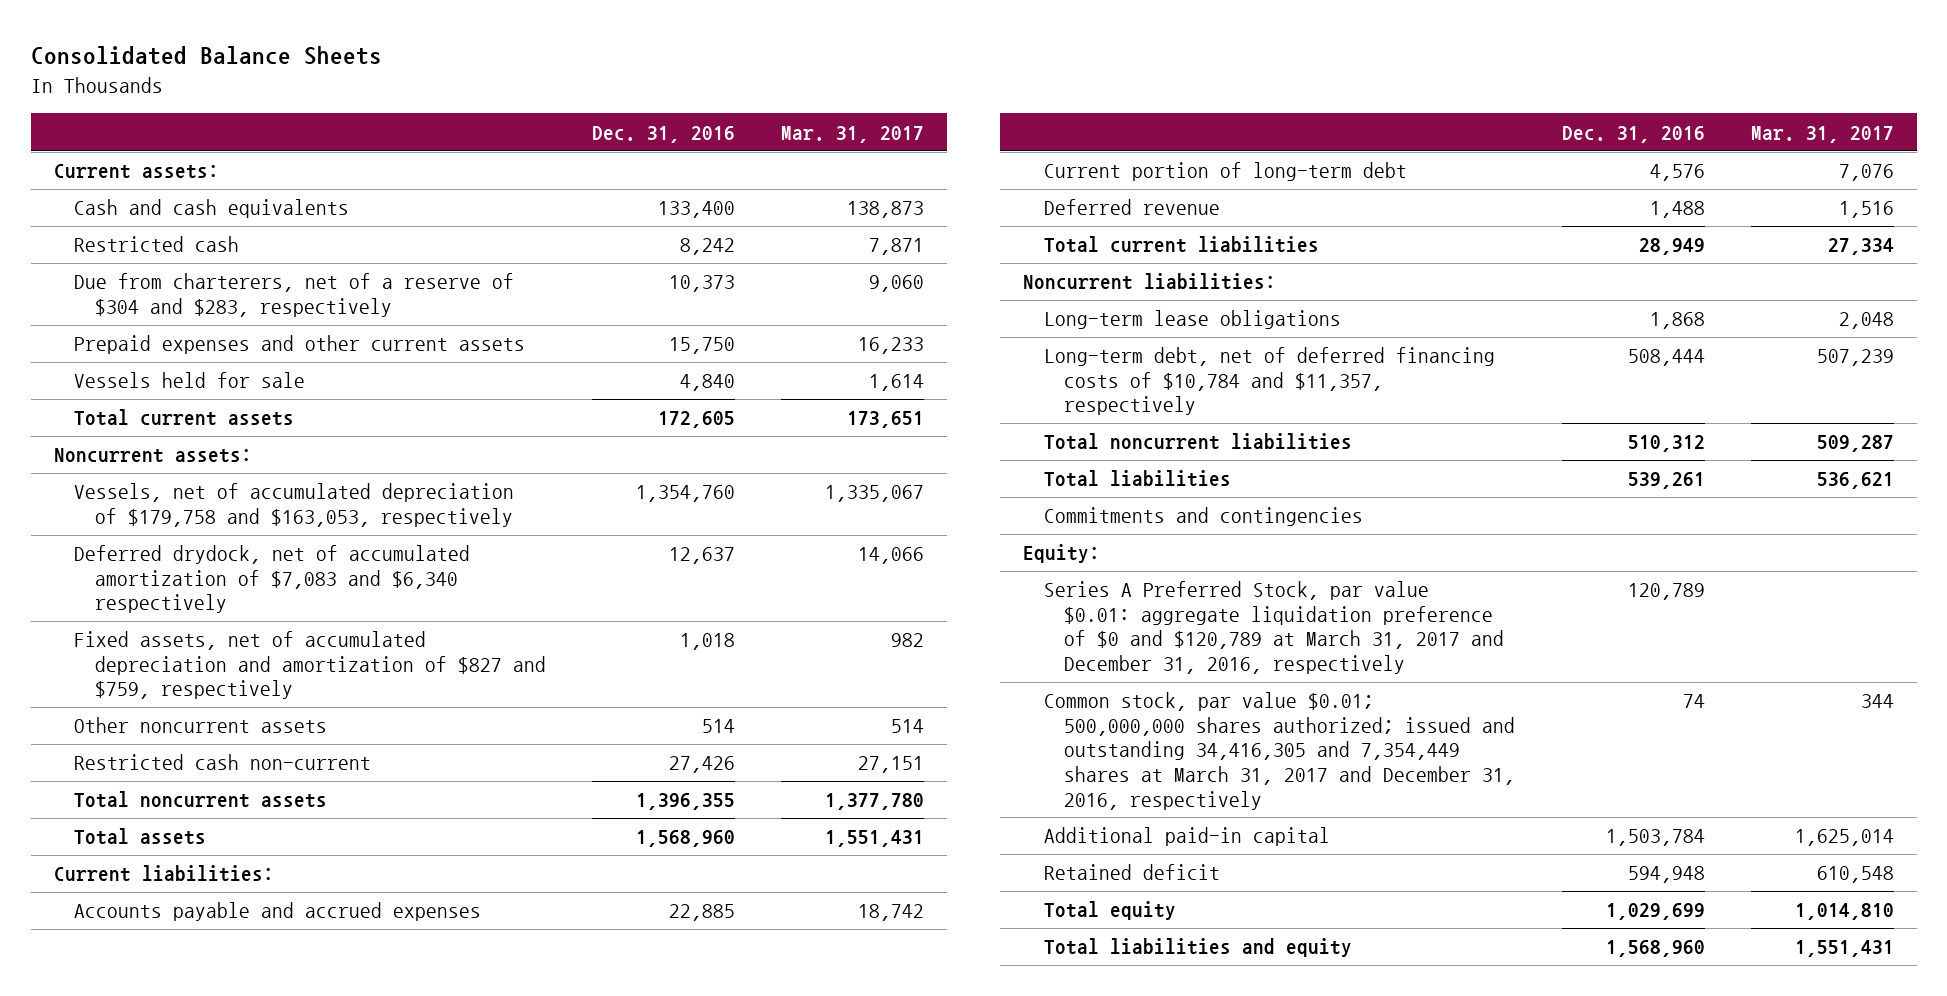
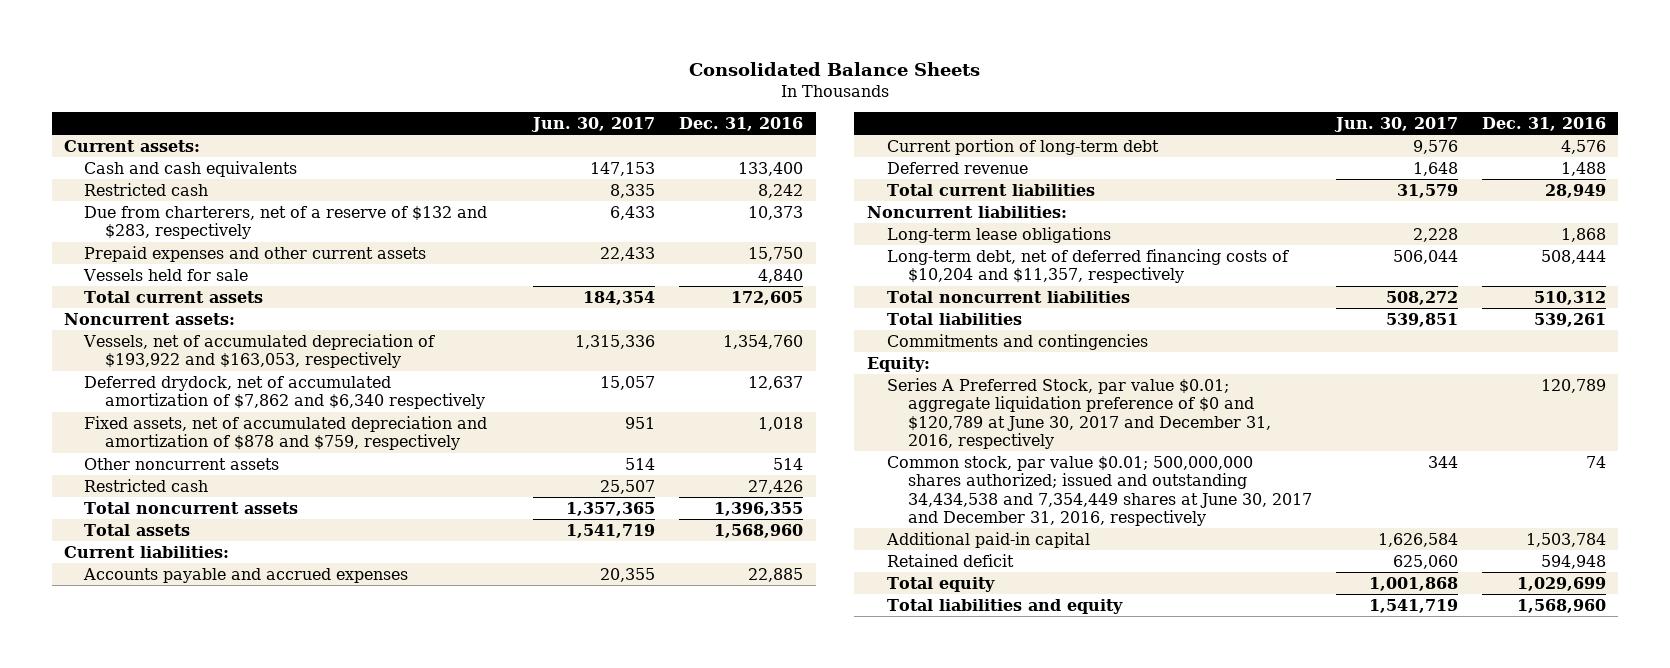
[781,125,925,143] Mar. 31, 2017 -> none
none -> [531,117,656,133] Jun. 30, 2017
[74,273,515,317] Due from charterers, net of a reserve of $304 and $283, respectively -> [84,205,488,240] Due from charterers, net of a reserve of $132 and $283, respectively
[74,483,515,527] Vessels, net of accumulated depreciation of $179,758 and $163,053, respectively -> [83,333,436,369] Vessels, net of accumulated depreciation of $193,922 and $163,053, respectively
[74,545,471,614] Deferred drydock, net of accumulated amortization of $7,083 and $6,340 respectively -> [84,375,485,410] Deferred drydock, net of accumulated amortization of $7,862 and $6,340 respectively
[74,631,546,700] Fixed assets, net of accumulated depreciation and amortization of $827 and $759, respectively -> [84,415,488,451] Fixed assets, net of accumulated depreciation and amortization of $878 and $759, respectively
[74,754,372,771] Restricted cash non-current -> [84,478,209,492] Restricted cash
[1043,347,1495,416] Long-term debt, net of deferred financing costs of $10,784 and $11,357, respectively -> [887,248,1290,284] Long-term debt, net of deferred financing costs of $10,204 and $11,357, respectively
[1043,581,1505,675] Series A Preferred Stock, par value $0.01: aggregate liquidation preference of $0 and $120,789 at March 31, 2017 and December 31, 2016, respectively -> [887,377,1271,450] Series A Preferred Stock, par value $0.01; aggregate liquidation preference of $0 and $120,789 at June 30, 2017 and December 31, 2016, respectively
[1043,692,1516,810] Common stock, par value $0.01; 500,000,000 shares authorized; issued and outstanding 34,416,305 and 7,354,449 shares at March 31, 2017 and December 31, 2016, respectively -> [887,455,1312,527] Common stock, par value $0.01; 500,000,000 shares authorized; issued and outstanding 34,434,538 and 7,354,449 shares at June 30, 2017 and December 31, 2016, respectively

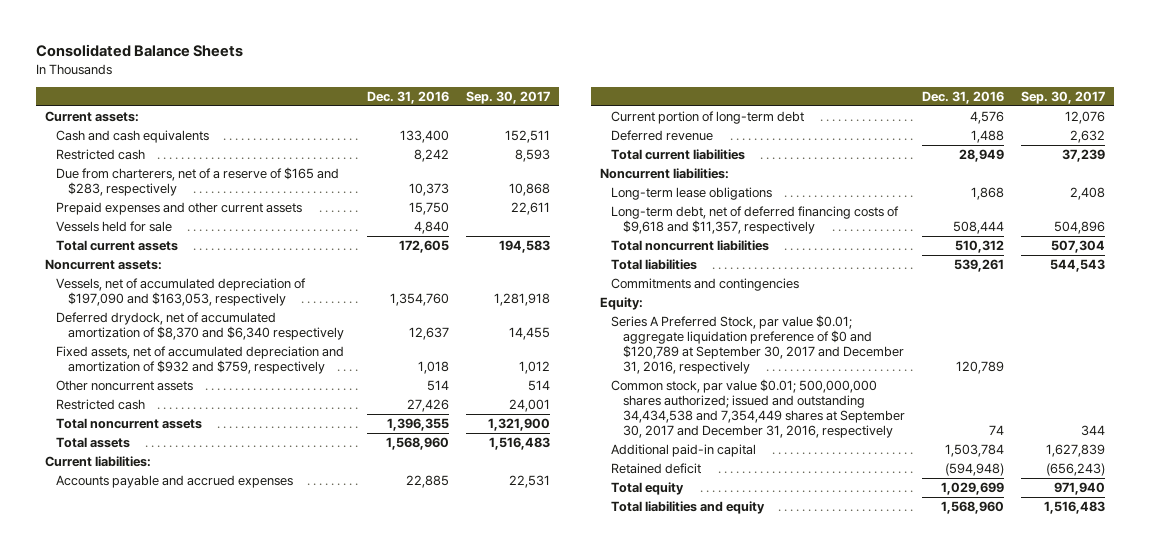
[531,117,656,133] Jun. 30, 2017 -> none
none -> [466,90,551,104] Sep. 30, 2017
[84,205,488,240] Due from charterers, net of a reserve of $132 and $283, respectively -> [56,167,340,197] Due from charterers, net of a reserve of $165 and $283, respectively
[83,333,436,369] Vessels, net of accumulated depreciation of $193,922 and $163,053, respectively -> [56,278,307,307] Vessels, net of accumulated depreciation of $197,090 and $163,053, respectively
[84,375,485,410] Deferred drydock, net of accumulated amortization of $7,862 and $6,340 respectively -> [56,312,344,341] Deferred drydock, net of accumulated amortization of $8,370 and $6,340 respectively
[84,415,488,451] Fixed assets, net of accumulated depreciation and amortization of $878 and $759, respectively -> [56,346,345,375] Fixed assets, net of accumulated depreciation and amortization of $932 and $759, respectively
[887,248,1290,284] Long-term debt, net of deferred financing costs of $10,204 and $11,357, respectively -> [611,206,900,235] Long-term debt, net of deferred financing costs of $9,618 and $11,357, respectively
[887,377,1271,450] Series A Preferred Stock, par value $0.01; aggregate liquidation preference of $0 and $120,789 at June 30, 2017 and December 31, 2016, respectively -> [611,315,904,375] Series A Preferred Stock, par value $0.01; aggregate liquidation preference of $0 and $120,789 at September 30, 2017 and December 31, 2016, respectively
[887,455,1312,527] Common stock, par value $0.01; 500,000,000 shares authorized; issued and outstanding 34,434,538 and 7,354,449 shares at June 30, 2017 and December 31, 2016, respectively -> [611,379,905,439] Common stock, par value $0.01; 500,000,000 shares authorized; issued and outstanding 34,434,538 and 7,354,449 shares at September 30, 2017 and December 31, 2016, respectively
[1541,554,1607,569] 594,948 -> [945,463,1005,477] (594,948)

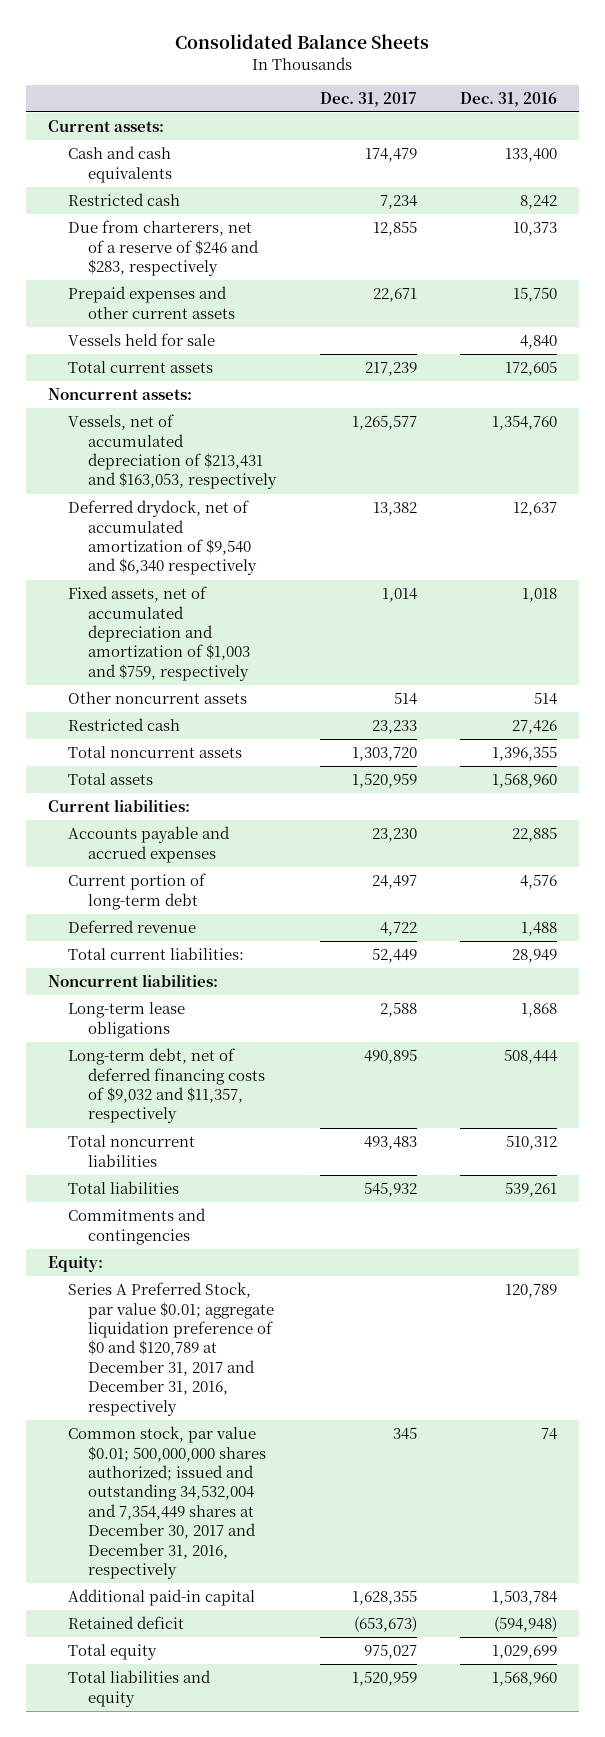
[466,90,551,104] Sep. 30, 2017 -> none
none -> [319,91,417,107] Dec. 31, 2017
[56,167,340,197] Due from charterers, net of a reserve of $165 and $283, respectively -> [67,220,260,277] Due from charterers, net of a reserve of $246 and $283, respectively
[56,278,307,307] Vessels, net of accumulated depreciation of $197,090 and $163,053, respectively -> [67,414,278,490] Vessels, net of accumulated depreciation of $213,431 and $163,053, respectively
[56,312,344,341] Deferred drydock, net of accumulated amortization of $8,370 and $6,340 respectively -> [67,500,258,576] Deferred drydock, net of accumulated amortization of $9,540 and $6,340 respectively
[56,346,345,375] Fixed assets, net of accumulated depreciation and amortization of $932 and $759, respectively -> [67,586,251,681] Fixed assets, net of accumulated depreciation and amortization of $1,003 and $759, respectively
[611,149,746,161] Total current liabilities -> [67,947,244,961] Total current liabilities:
[611,206,900,235] Long-term debt, net of deferred financing costs of $9,618 and $11,357, respectively -> [67,1048,266,1124] Long-term debt, net of deferred financing costs of $9,032 and $11,357, respectively
[611,315,904,375] Series A Preferred Stock, par value $0.01; aggregate liquidation preference of $0 and $120,789 at September 30, 2017 and December 31, 2016, respectively -> [67,1282,275,1416] Series A Preferred Stock, par value $0.01; aggregate liquidation preference of $0 and $120,789 at December 31, 2017 and December 31, 2016, respectively
[611,379,905,439] Common stock, par value $0.01; 500,000,000 shares authorized; issued and outstanding 34,434,538 and 7,354,449 shares at September 30, 2017 and December 31, 2016, respectively -> [67,1426,267,1580] Common stock, par value $0.01; 500,000,000 shares authorized; issued and outstanding 34,532,004 and 7,354,449 shares at December 30, 2017 and December 31, 2016, respectively

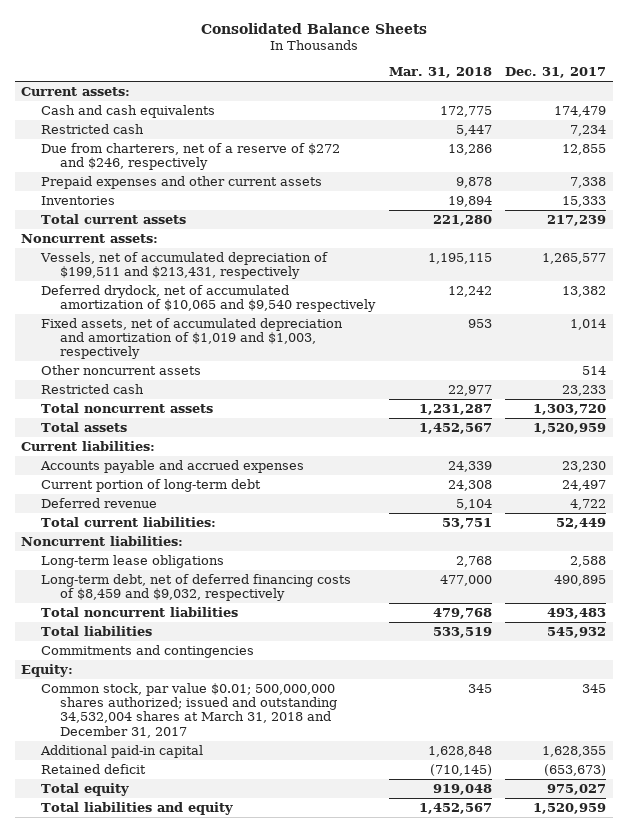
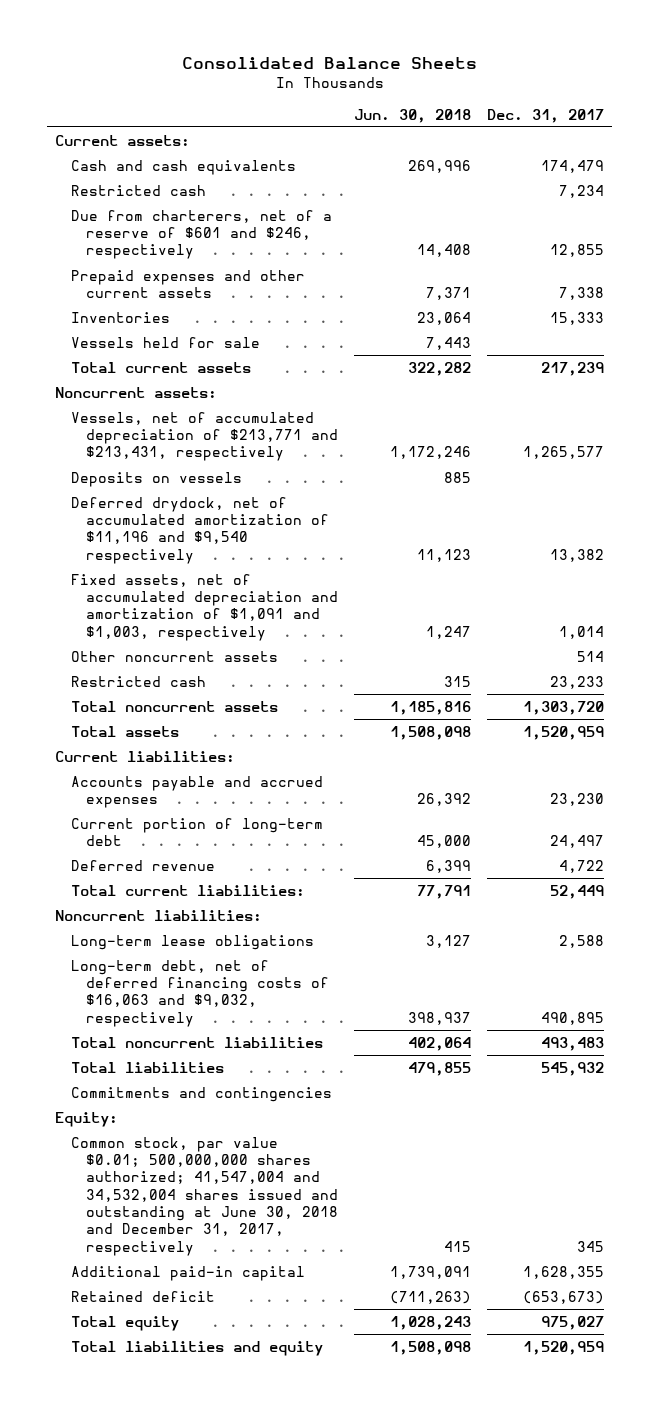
[388,67,492,79] Mar. 31, 2018 -> none
none -> [353,108,471,123] Jun. 30, 2018
[40,142,340,171] Due from charterers, net of a reserve of $272 and $246, respectively -> [70,209,332,260] Due from charterers, net of a reserve of $601 and $246, respectively
none -> [70,336,260,348] Vessels held for sale
[39,251,328,280] Vessels, net of accumulated depreciation of $199,511 and $213,431, respectively -> [70,411,338,462] Vessels, net of accumulated depreciation of $213,771 and $213,431, respectively
none -> [70,471,242,487] Deposits on vessels
[40,284,377,313] Deferred drydock, net of accumulated amortization of $10,065 and $9,540 respectively -> [70,496,329,564] Deferred drydock, net of accumulated amortization of $11,196 and $9,540 respectively
[40,317,343,360] Fixed assets, net of accumulated depreciation and amortization of $1,019 and $1,003, respectively -> [70,573,338,641] Fixed assets, net of accumulated depreciation and amortization of $1,091 and $1,003, respectively
[40,573,351,602] Long-term debt, net of deferred financing costs of $8,459 and $9,032, respectively -> [70,959,329,1027] Long-term debt, net of deferred financing costs of $16,063 and $9,032, respectively
[40,682,338,738] Common stock, par value $0.01; 500,000,000 shares authorized; issued and outstanding 34,532,004 shares at March 31, 2018 and December 31, 2017 -> [70,1136,338,1256] Common stock, par value $0.01; 500,000,000 shares authorized; 41,547,004 and 34,532,004 shares issued and outstanding at June 30, 2018 and December 31, 2017, respectively

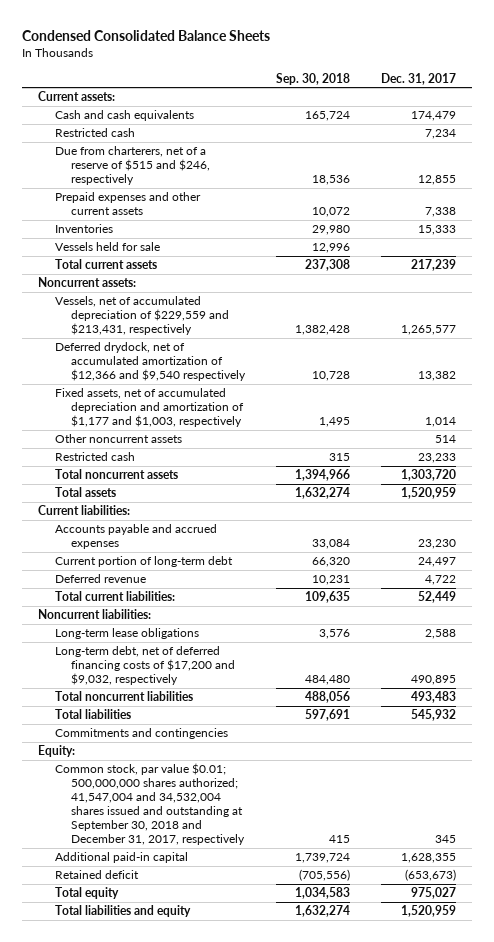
[181,56,477,69] Consolidated Balance Sheets -> [22,29,271,41] Condensed Consolidated Balance Sheets
[353,108,471,123] Jun. 30, 2018 -> none
none -> [276,72,351,85] Sep. 30, 2018
[70,209,332,260] Due from charterers, net of a reserve of $601 and $246, respectively -> [54,146,211,186] Due from charterers, net of a reserve of $515 and $246, respectively
[70,471,242,487] Deposits on vessels -> none
[70,411,338,462] Vessels, net of accumulated depreciation of $213,771 and $213,431, respectively -> [54,296,230,336] Vessels, net of accumulated depreciation of $229,559 and $213,431, respectively
[70,496,329,564] Deferred drydock, net of accumulated amortization of $11,196 and $9,540 respectively -> [54,342,247,382] Deferred drydock, net of accumulated amortization of $12,366 and $9,540 respectively
[70,573,338,641] Fixed assets, net of accumulated depreciation and amortization of $1,091 and $1,003, respectively -> [54,388,245,428] Fixed assets, net of accumulated depreciation and amortization of $1,177 and $1,003, respectively
[70,959,329,1027] Long-term debt, net of deferred financing costs of $16,063 and $9,032, respectively -> [54,646,236,686] Long-term debt, net of deferred financing costs of $17,200 and $9,032, respectively
[70,1136,338,1256] Common stock, par value $0.01; 500,000,000 shares authorized; 41,547,004 and 34,532,004 shares issued and outstanding at June 30, 2018 and December 31, 2017, respectively -> [54,763,246,846] Common stock, par value $0.01; 500,000,000 shares authorized; 41,547,004 and 34,532,004 shares issued and outstanding at September 30, 2018 and December 31, 2017, respectively

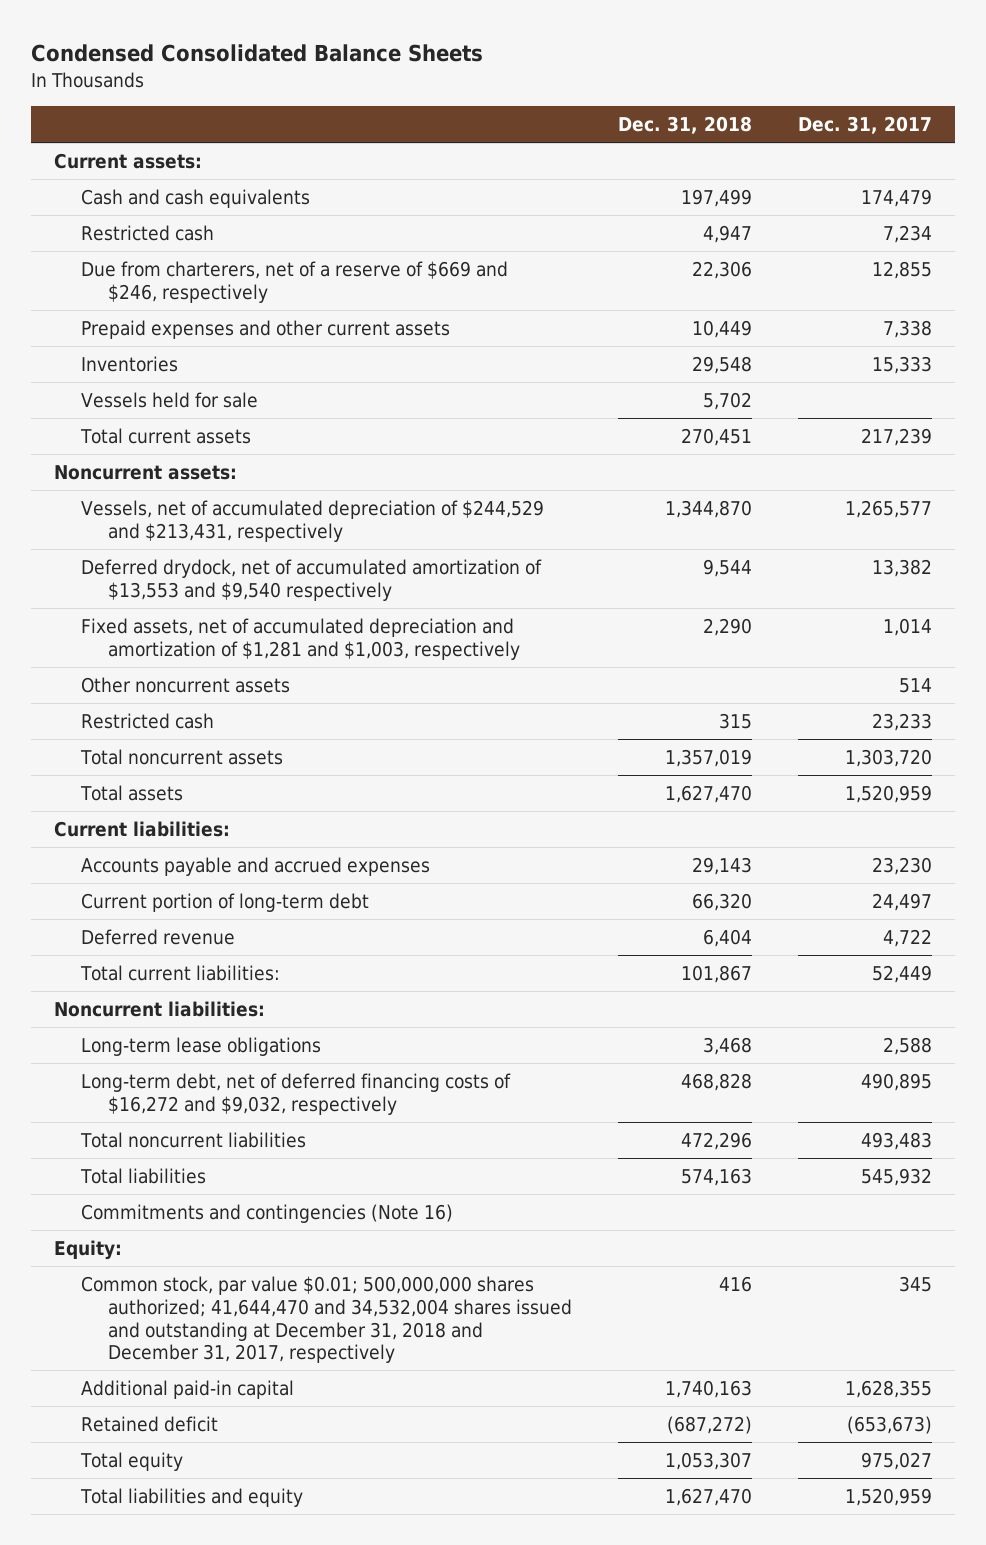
[276,72,351,85] Sep. 30, 2018 -> none
none -> [617,115,752,134] Dec. 31, 2018
[54,146,211,186] Due from charterers, net of a reserve of $515 and $246, respectively -> [81,261,509,303] Due from charterers, net of a reserve of $669 and $246, respectively
[54,296,230,336] Vessels, net of accumulated depreciation of $229,559 and $213,431, respectively -> [81,500,545,542] Vessels, net of accumulated depreciation of $244,529 and $213,431, respectively
[54,342,247,382] Deferred drydock, net of accumulated amortization of $12,366 and $9,540 respectively -> [81,559,543,601] Deferred drydock, net of accumulated amortization of $13,553 and $9,540 respectively
[54,388,245,428] Fixed assets, net of accumulated depreciation and amortization of $1,177 and $1,003, respectively -> [81,618,520,660] Fixed assets, net of accumulated depreciation and amortization of $1,281 and $1,003, respectively
[54,646,236,686] Long-term debt, net of deferred financing costs of $17,200 and $9,032, respectively -> [81,1073,512,1115] Long-term debt, net of deferred financing costs of $16,272 and $9,032, respectively
[54,728,228,740] Commitments and contingencies -> [81,1204,454,1224] Commitments and contingencies (Note 16)
[54,763,246,846] Common stock, par value $0.01; 500,000,000 shares authorized; 41,547,004 and 34,532,004 shares issued and outstanding at September 30, 2018 and December 31, 2017, respectively -> [81,1276,572,1364] Common stock, par value $0.01; 500,000,000 shares authorized; 41,644,470 and 34,532,004 shares issued and outstanding at December 31, 2018 and December 31, 2017, respectively

